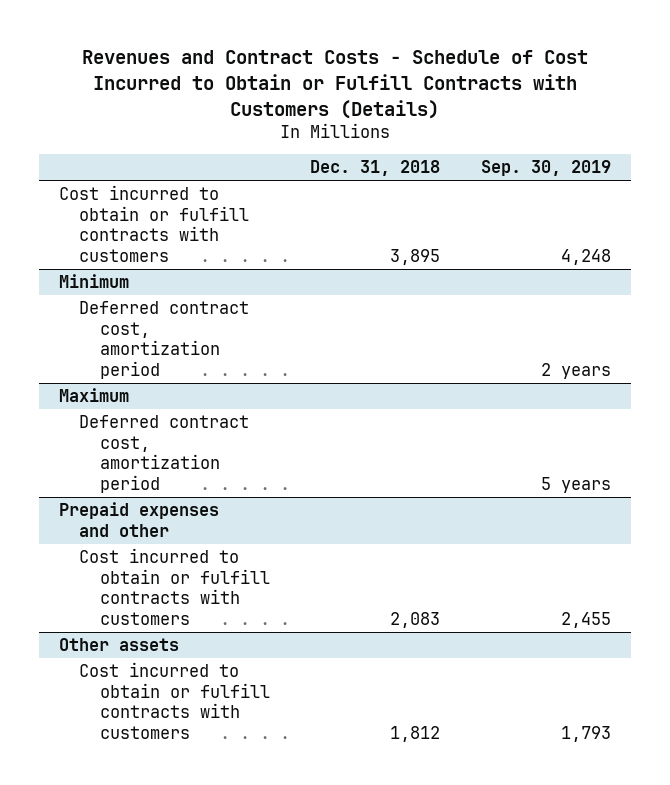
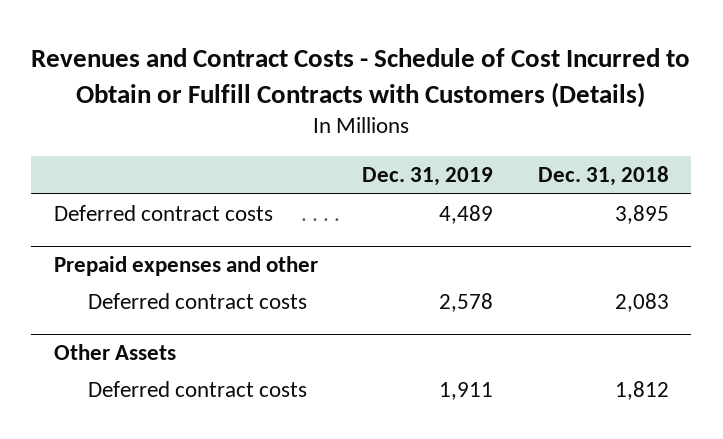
[480,160,611,177] Sep. 30, 2019 -> none
none -> [362,167,494,187] Dec. 31, 2019
[58,274,129,289] Minimum -> none
[79,301,250,380] Deferred contract cost, amortization period -> none
[58,388,129,403] Maximum -> none
[79,415,250,494] Deferred contract cost, amortization period -> none
[58,185,250,263] Cost incurred to obtain or fulfill contracts with customers -> [53,205,273,222] Deferred contract costs
[79,548,270,626] Cost incurred to obtain or fulfill contracts with customers -> [87,293,307,310] Deferred contract costs
[58,638,179,652] Other assets -> [53,344,176,361] Other Assets
[79,662,270,740] Cost incurred to obtain or fulfill contracts with customers -> [87,381,307,398] Deferred contract costs

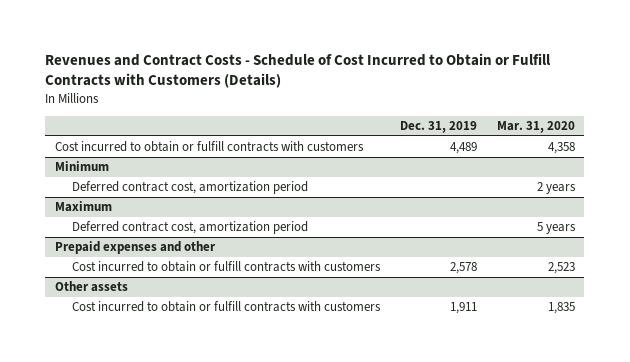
[537,166,669,187] Dec. 31, 2018 -> none
none -> [496,120,575,133] Mar. 31, 2020
[53,205,273,222] Deferred contract costs -> [55,141,365,153] Cost incurred to obtain or fulfill contracts with customers
none -> [55,161,110,172] Minimum
none -> [72,181,309,195] Deferred contract cost, amortization period
none -> [55,201,113,213] Maximum
none -> [72,221,309,235] Deferred contract cost, amortization period
[87,293,307,310] Deferred contract costs -> [72,261,382,273] Cost incurred to obtain or fulfill contracts with customers
[53,344,176,361] Other Assets -> [55,281,129,293] Other assets
[87,381,307,398] Deferred contract costs -> [72,301,382,313] Cost incurred to obtain or fulfill contracts with customers

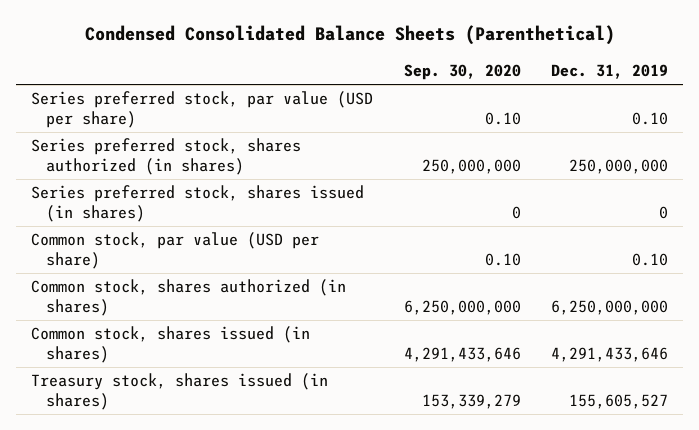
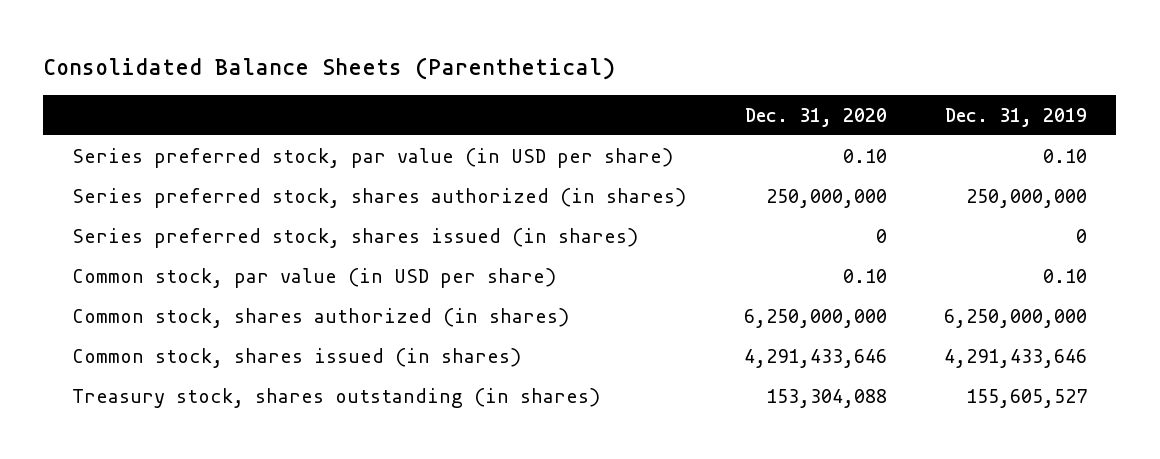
[84,25,615,46] Condensed Consolidated Balance Sheets (Parenthetical) -> [43,56,616,80] Consolidated Balance Sheets (Parenthetical)
[403,63,521,80] Sep. 30, 2020 -> none
none -> [744,107,887,127] Dec. 31, 2020
[31,91,374,128] Series preferred stock, par value (USD per share) -> [72,148,674,169] Series preferred stock, par value (in USD per share)
[31,232,320,269] Common stock, par value (USD per share) -> [72,268,557,289] Common stock, par value (in USD per share)
[31,373,329,410] Treasury stock, shares issued (in shares) -> [72,388,601,409] Treasury stock, shares outstanding (in shares)

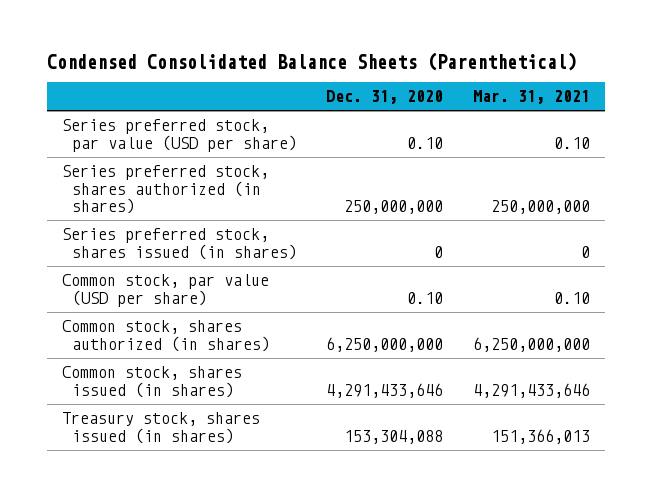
[43,56,616,80] Consolidated Balance Sheets (Parenthetical) -> [47,51,578,71] Condensed Consolidated Balance Sheets (Parenthetical)
[945,107,1088,127] Dec. 31, 2019 -> none
none -> [472,90,590,105] Mar. 31, 2021
[72,148,674,169] Series preferred stock, par value (in USD per share) -> [62,119,298,152] Series preferred stock, par value (USD per share)
[72,268,557,289] Common stock, par value (in USD per share) -> [62,274,270,307] Common stock, par value (USD per share)
[72,388,601,409] Treasury stock, shares outstanding (in shares) -> [62,412,261,444] Treasury stock, shares issued (in shares)

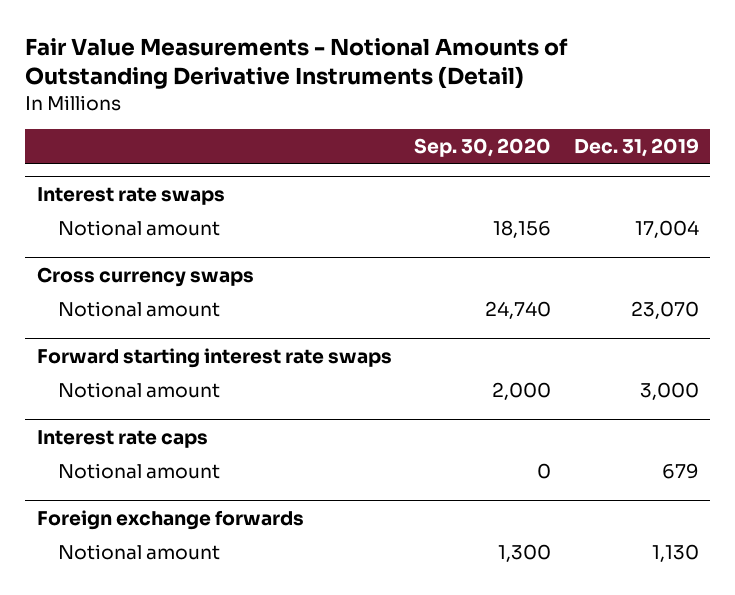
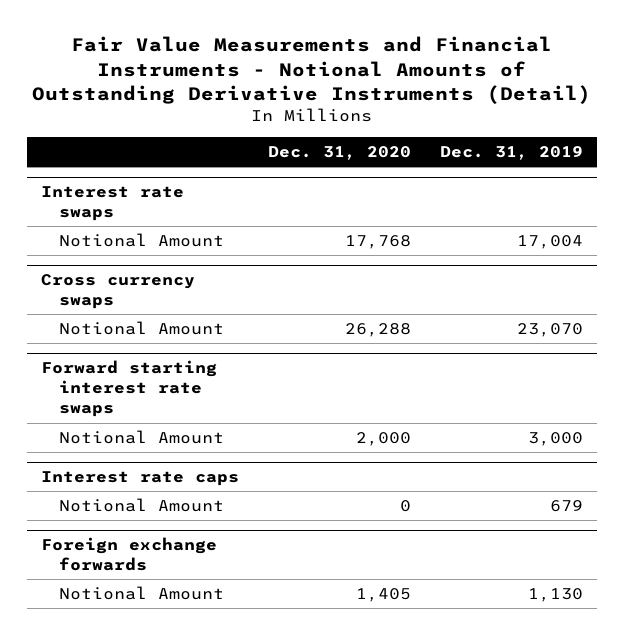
[25,37,569,90] Fair Value Measurements - Notional Amounts of Outstanding Derivative Instruments (Detail) -> [32,36,592,105] Fair Value Measurements and Financial Instruments - Notional Amounts of Outstanding Derivative Instruments (Detail)
[414,138,552,158] Sep. 30, 2020 -> none
none -> [268,145,412,160] Dec. 31, 2020
[58,220,221,237] Notional amount -> [59,233,225,248] Notional Amount
[58,301,221,318] Notional amount -> [59,321,225,336] Notional Amount
[58,382,221,399] Notional amount -> [59,430,225,445] Notional Amount
[58,463,221,480] Notional amount -> [59,498,225,513] Notional Amount
[58,544,221,561] Notional amount -> [59,586,225,601] Notional Amount

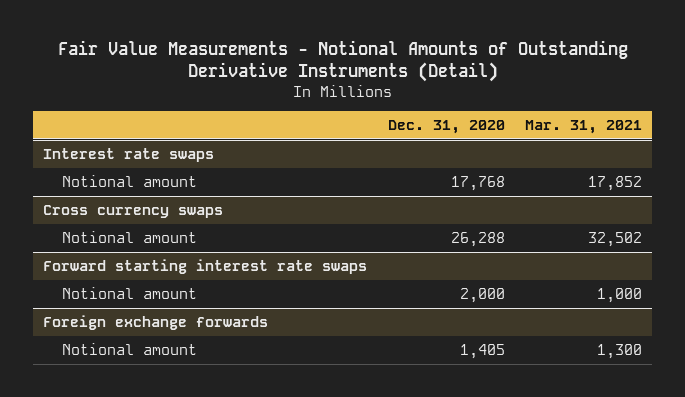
[32,36,592,105] Fair Value Measurements and Financial Instruments - Notional Amounts of Outstanding Derivative Instruments (Detail) -> [57,40,628,83] Fair Value Measurements - Notional Amounts of Outstanding Derivative Instruments (Detail)
[439,145,583,160] Dec. 31, 2019 -> none
none -> [524,119,642,134] Mar. 31, 2021
[59,233,225,248] Notional Amount -> [61,174,197,187] Notional amount
[59,321,225,336] Notional Amount -> [61,230,197,243] Notional amount
[41,471,240,487] Interest rate caps -> none
[59,498,225,513] Notional Amount -> none
[59,430,225,445] Notional Amount -> [61,286,197,299] Notional amount
[59,586,225,601] Notional Amount -> [61,342,197,355] Notional amount

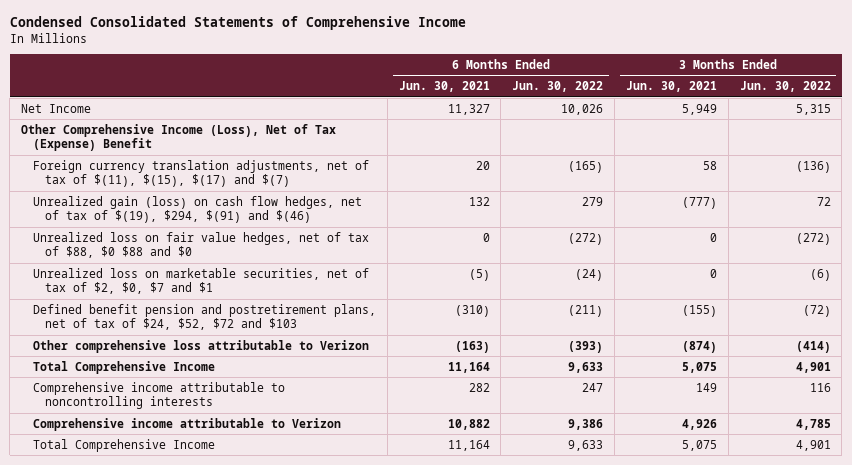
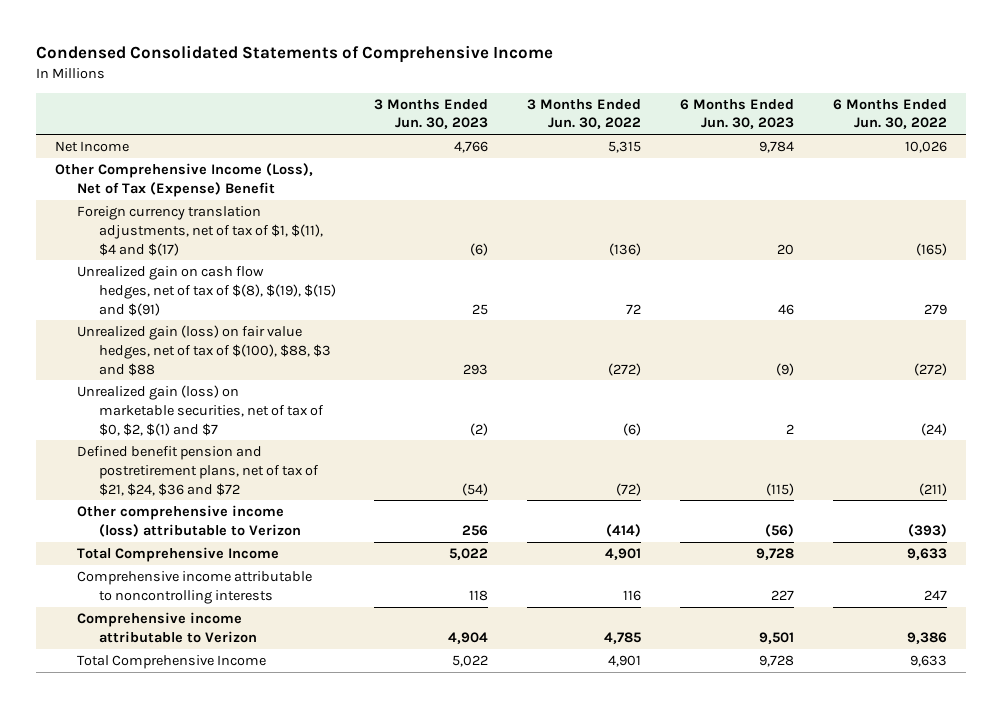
[398,81,490,93] Jun. 30, 2021 -> none
[625,81,717,93] Jun. 30, 2021 -> none
none -> [374,98,489,130] 3 Months Ended Jun. 30, 2023
none -> [679,98,794,130] 6 Months Ended Jun. 30, 2023
[33,159,370,187] Foreign currency translation adjustments, net of tax of $(11), $(15), $(17) and $(7) -> [76,206,323,256] Foreign currency translation adjustments, net of tax of $1, $(11), $4 and $(17)
[33,195,363,223] Unrealized gain (loss) on cash flow hedges, net of tax of $(19), $294, $(91) and $(46) -> [76,266,336,316] Unrealized gain on cash flow hedges, net of tax of $(8), $(19), $(15) and $(91)
[33,231,370,258] Unrealized loss on fair value hedges, net of tax of $88, $0 $88 and $0 -> [76,325,331,376] Unrealized gain (loss) on fair value hedges, net of tax of $(100), $88, $3 and $88
[33,267,370,294] Unrealized loss on marketable securities, net of tax of $2, $0, $7 and $1 -> [76,385,324,436] Unrealized gain (loss) on marketable securities, net of tax of $0, $2, $(1) and $7
[33,303,377,330] Defined benefit pension and postretirement plans, net of tax of $24, $52, $72 and $103 -> [76,446,319,496] Defined benefit pension and postretirement plans, net of tax of $21, $24, $36 and $72
[33,339,370,353] Other comprehensive loss attributable to Verizon -> [76,505,301,537] Other comprehensive income (loss) attributable to Verizon

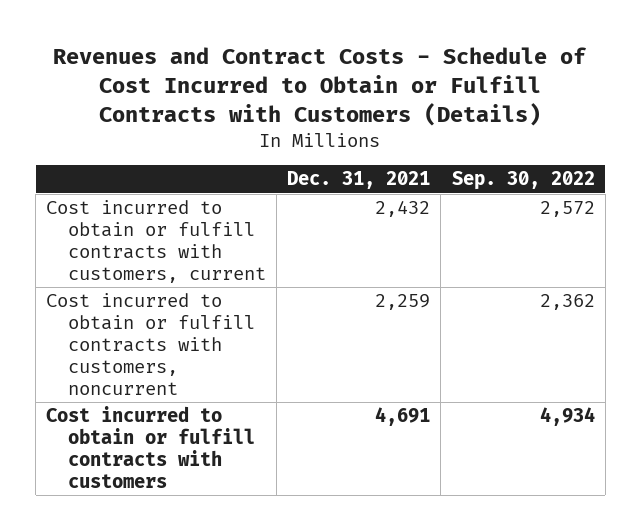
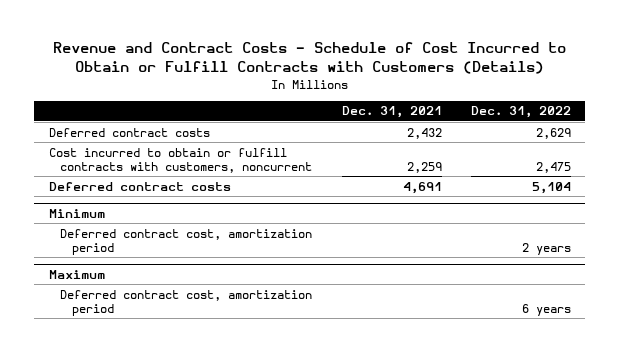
[53,47,588,126] Revenues and Contract Costs - Schedule of Cost Incurred to Obtain or Fulfill Contracts with Customers (Details) -> [52,42,566,75] Revenue and Contract Costs - Schedule of Cost Incurred to Obtain or Fulfill Contracts with Customers (Details)
[451,171,595,191] Sep. 30, 2022 -> none
none -> [470,106,571,119] Dec. 31, 2022
[46,200,266,284] Cost incurred to obtain or fulfill contracts with customers, current -> [48,127,210,137] Deferred contract costs
[46,406,255,489] Cost incurred to obtain or fulfill contracts with customers -> [48,181,231,191] Deferred contract costs
none -> [48,208,105,218] Minimum
none -> [60,228,313,256] Deferred contract cost, amortization period
none -> [48,269,105,279] Maximum
none -> [60,289,313,317] Deferred contract cost, amortization period

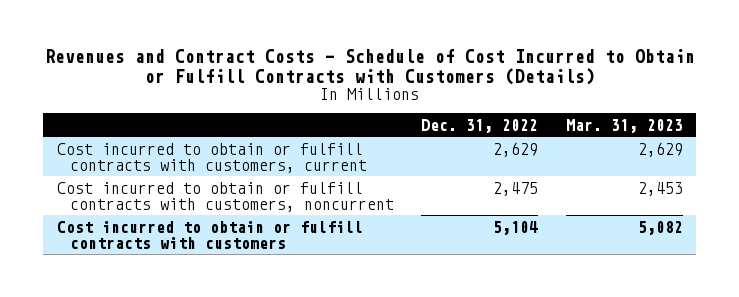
[52,42,566,75] Revenue and Contract Costs - Schedule of Cost Incurred to Obtain or Fulfill Contracts with Customers (Details) -> [44,48,695,85] Revenues and Contract Costs - Schedule of Cost Incurred to Obtain or Fulfill Contracts with Customers (Details)
[341,106,442,119] Dec. 31, 2021 -> none
none -> [565,118,683,133] Mar. 31, 2023
[48,127,210,137] Deferred contract costs -> [56,142,367,173] Cost incurred to obtain or fulfill contracts with customers, current
[48,208,105,218] Minimum -> none
[60,228,313,256] Deferred contract cost, amortization period -> none
[48,269,105,279] Maximum -> none
[60,289,313,317] Deferred contract cost, amortization period -> none
[48,181,231,191] Deferred contract costs -> [56,220,363,249] Cost incurred to obtain or fulfill contracts with customers

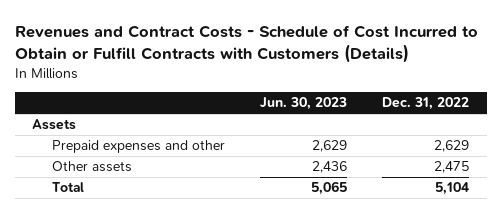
[565,118,683,133] Mar. 31, 2023 -> none
none -> [259,97,347,111] Jun. 30, 2023
none -> [32,119,77,131] Assets
[56,142,367,173] Cost incurred to obtain or fulfill contracts with customers, current -> [51,140,225,154] Prepaid expenses and other
[56,181,394,212] Cost incurred to obtain or fulfill contracts with customers, noncurrent -> [51,161,132,173] Other assets
[56,220,363,249] Cost incurred to obtain or fulfill contracts with customers -> [51,182,84,193] Total

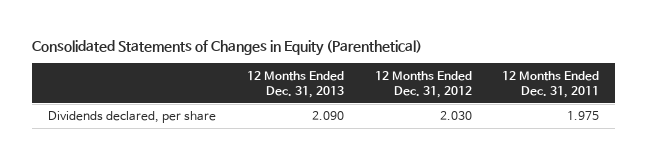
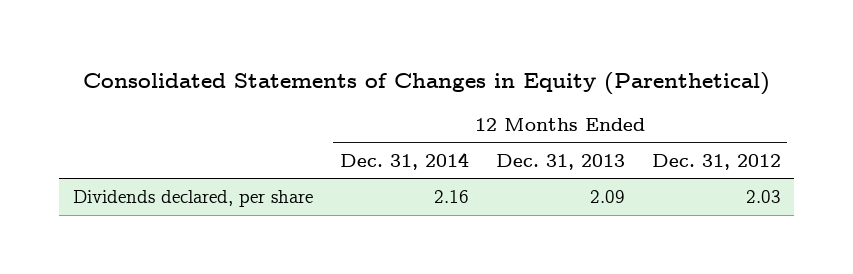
[502,70,600,99] 12 Months Ended Dec. 31, 2011 -> none
none -> [339,152,469,171] Dec. 31, 2014
[311,111,344,121] 2.090 -> [589,190,625,204] 2.09
[439,111,472,121] 2.030 -> [745,190,781,204] 2.03

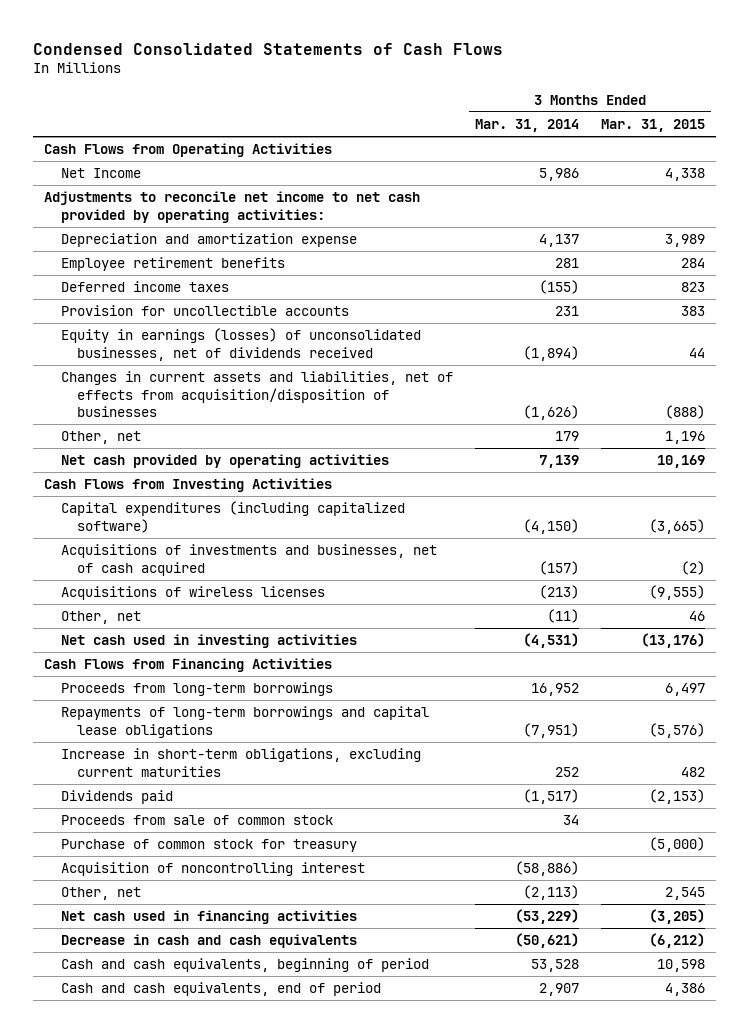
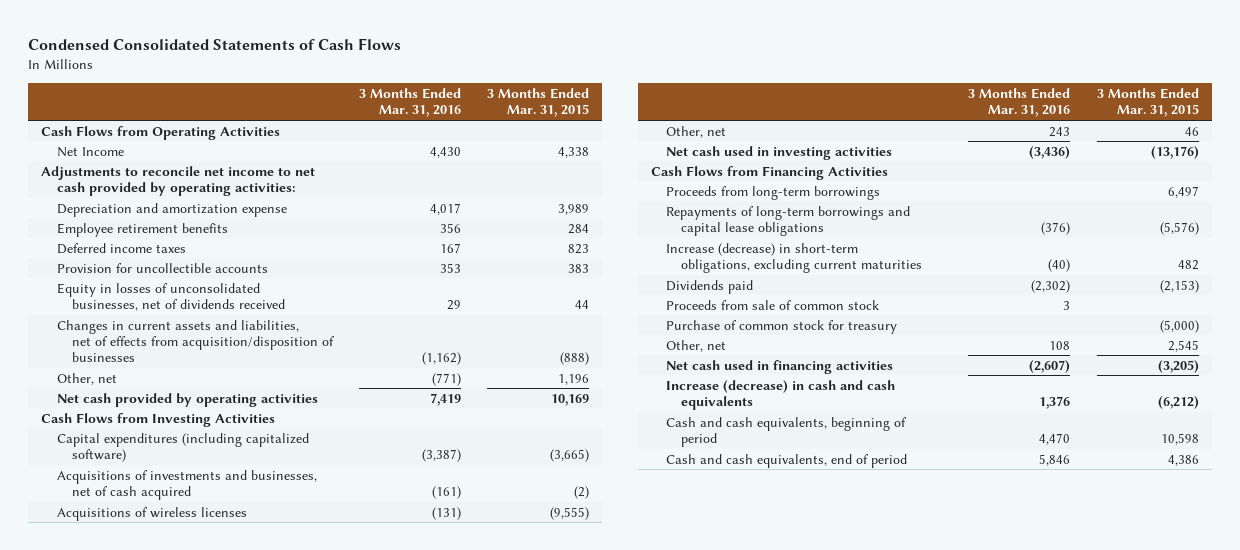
[474,118,579,132] Mar. 31, 2014 -> none
none -> [358,88,461,118] 3 Months Ended Mar. 31, 2016
[60,328,421,361] Equity in earnings (losses) of unconsolidated businesses, net of dividends received -> [56,282,285,312] Equity in losses of unconsolidated businesses, net of dividends received
[60,748,421,777] Increase in short-term obligations, excluding current maturities -> [665,242,922,274] Increase (decrease) in short-term obligations, excluding current maturities
[60,862,365,877] Acquisition of noncontrolling interest -> none
[60,934,357,949] Decrease in cash and cash equivalents -> [665,379,895,411] Increase (decrease) in cash and cash equivalents

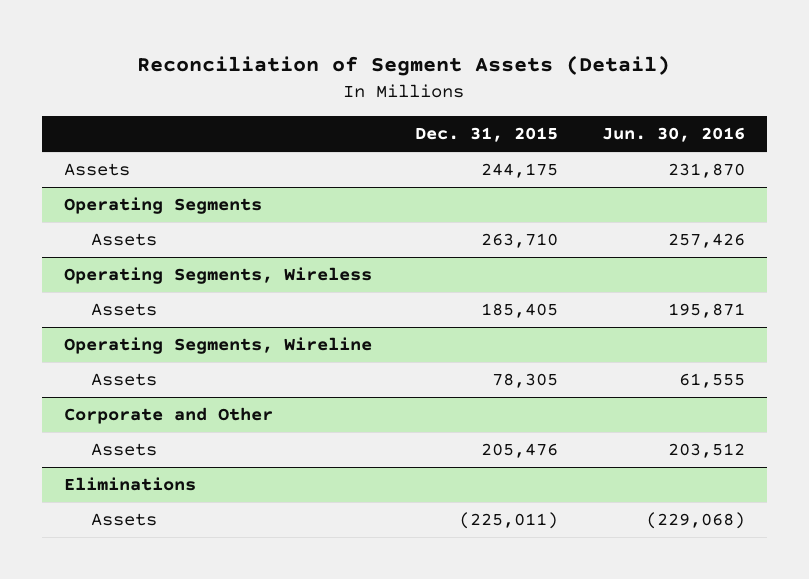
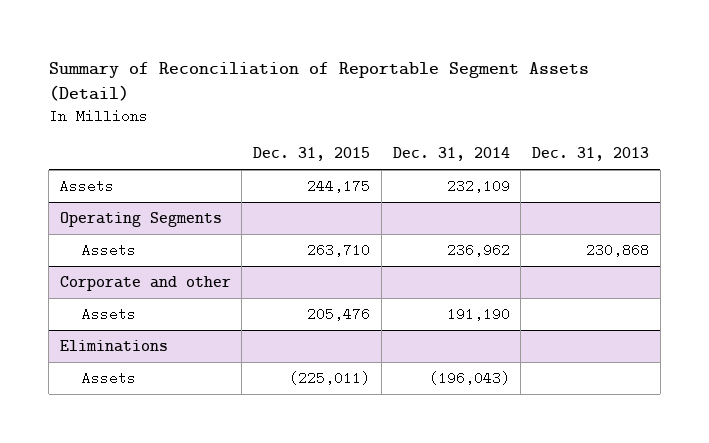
[137,55,671,77] Reconciliation of Segment Assets (Detail) -> [48,61,589,102] Summary of Reconciliation of Reportable Segment Assets (Detail)
[602,127,746,143] Jun. 30, 2016 -> none
none -> [392,147,510,162] Dec. 31, 2014
none -> [532,147,650,162] Dec. 31, 2013
[63,267,372,285] Operating Segments, Wireless -> none
[91,303,158,317] Assets -> none
[63,337,372,355] Operating Segments, Wireline -> none
[91,373,158,387] Assets -> none
[63,407,273,425] Corporate and Other -> [59,275,231,291] Corporate and other

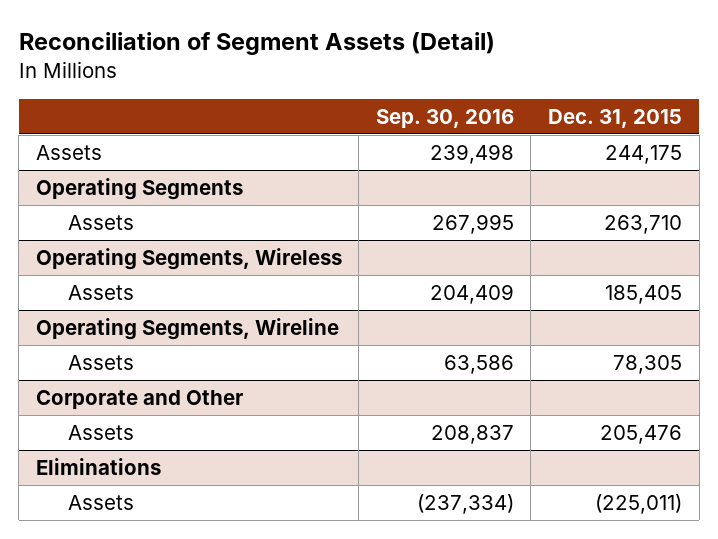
[48,61,589,102] Summary of Reconciliation of Reportable Segment Assets (Detail) -> [18,32,495,56] Reconciliation of Segment Assets (Detail)
[392,147,510,162] Dec. 31, 2014 -> none
[532,147,650,162] Dec. 31, 2013 -> none
none -> [375,108,514,128] Sep. 30, 2016
none -> [35,248,342,271] Operating Segments, Wireless
none -> [67,285,134,301] Assets
none -> [35,318,339,341] Operating Segments, Wireline
none -> [67,355,134,371] Assets
[59,275,231,291] Corporate and other -> [35,390,243,410] Corporate and Other

